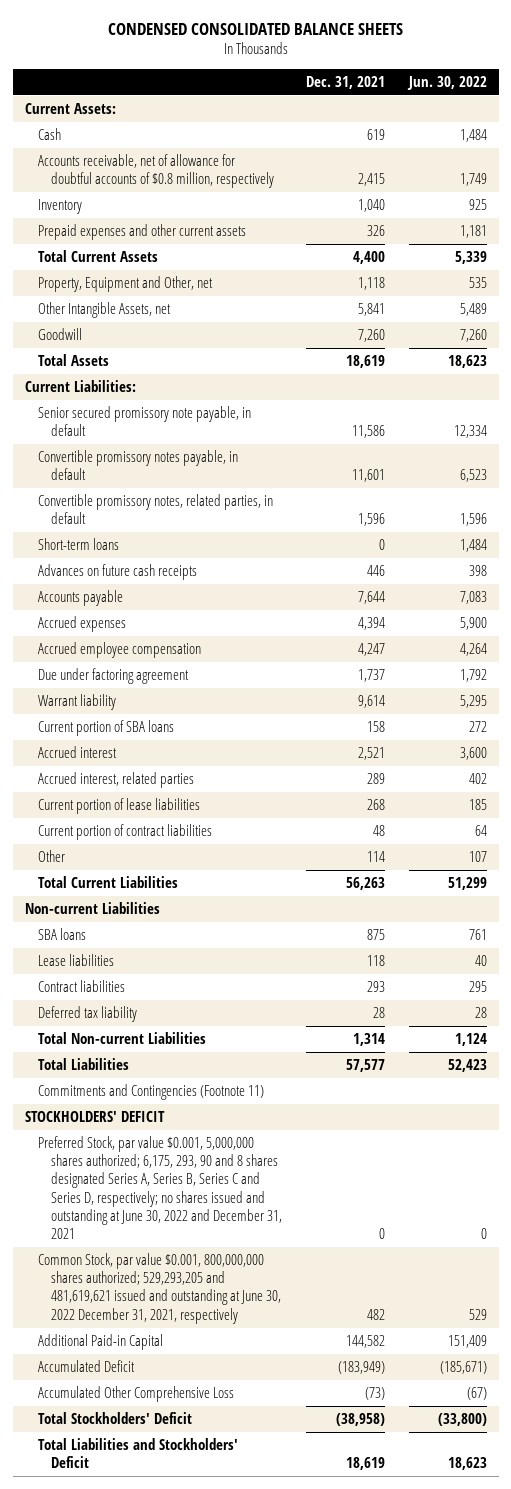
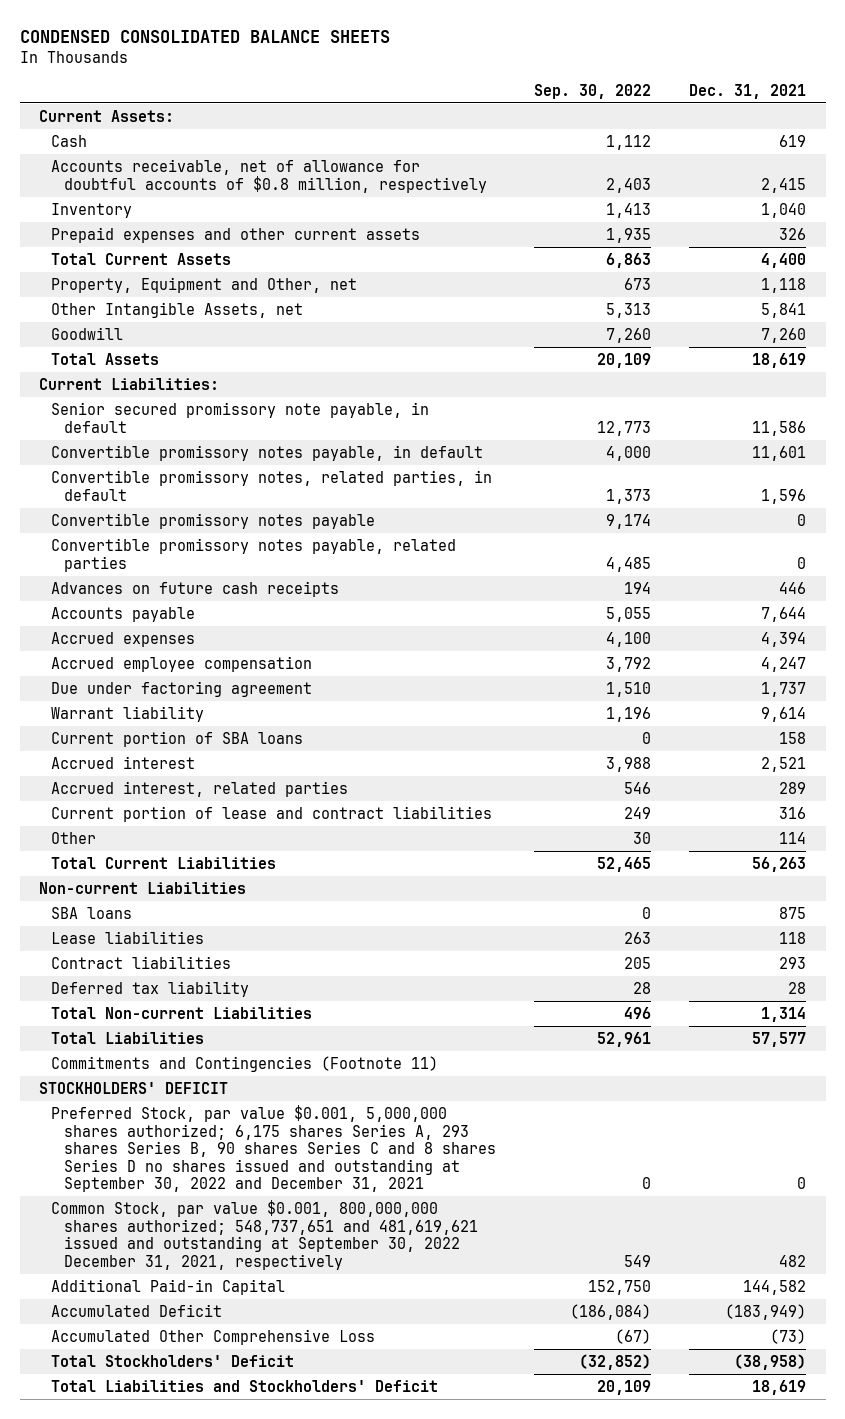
[406,75,487,90] Jun. 30, 2022 -> none
none -> [534,83,652,99] Sep. 30, 2022
[37,538,119,551] Short-term loans -> none
none -> [51,512,376,529] Convertible promissory notes payable
none -> [51,537,457,572] Convertible promissory notes payable, related parties
[37,798,200,815] Current portion of lease liabilities -> none
[37,824,212,841] Current portion of contract liabilities -> [51,805,493,822] Current portion of lease and contract liabilities
[373,825,386,837] 48 -> [779,806,807,819] 316
[37,1136,283,1239] Preferred Stock, par value $0.001, 5,000,000 shares authorized; 6,175, 293, 90 and 8 shares designated Series A, Series B, Series C and Series D, respectively; no shares issued and outstanding at June 30, 2022 and December 31, 2021 -> [51,1104,496,1193] Preferred Stock, par value $0.001, 5,000,000 shares authorized; 6,175 shares Series A, 293 shares Series B, 90 shares Series C and 8 shares Series D no shares issued and outstanding at September 30, 2022 and December 31, 2021
[37,1253,282,1324] Common Stock, par value $0.001, 800,000,000 shares authorized; 529,293,205 and 481,619,621 issued and outstanding at June 30, 2022 December 31, 2021, respectively -> [51,1199,478,1270] Common Stock, par value $0.001, 800,000,000 shares authorized; 548,737,651 and 481,619,621 issued and outstanding at September 30, 2022 December 31, 2021, respectively

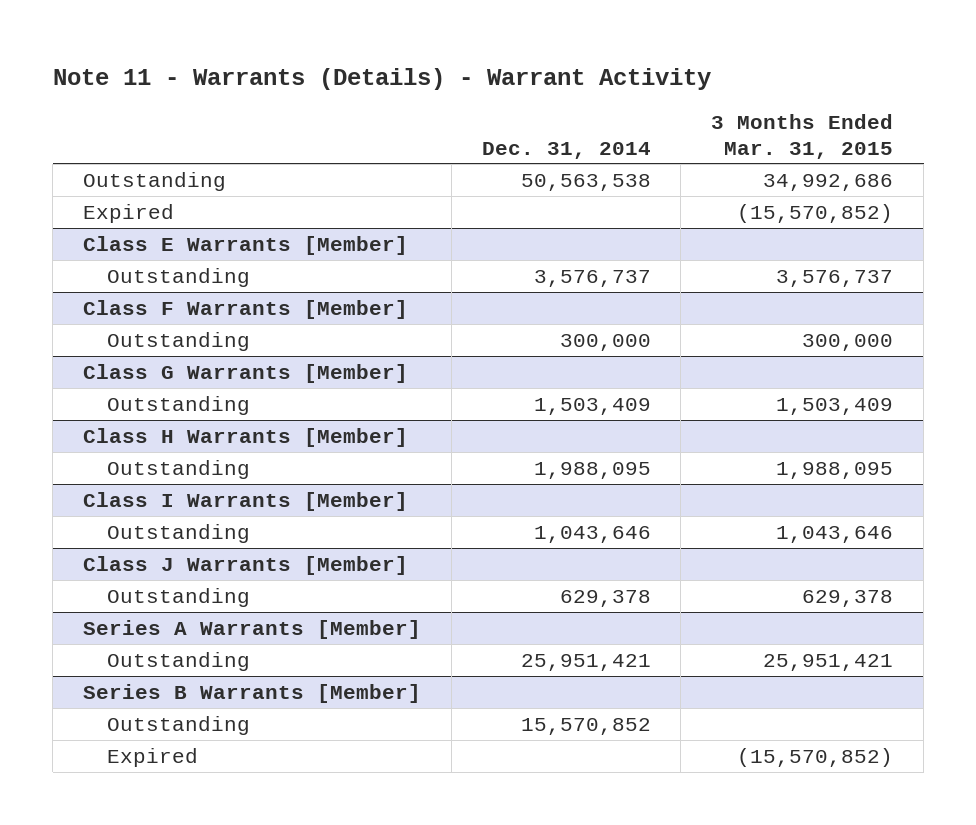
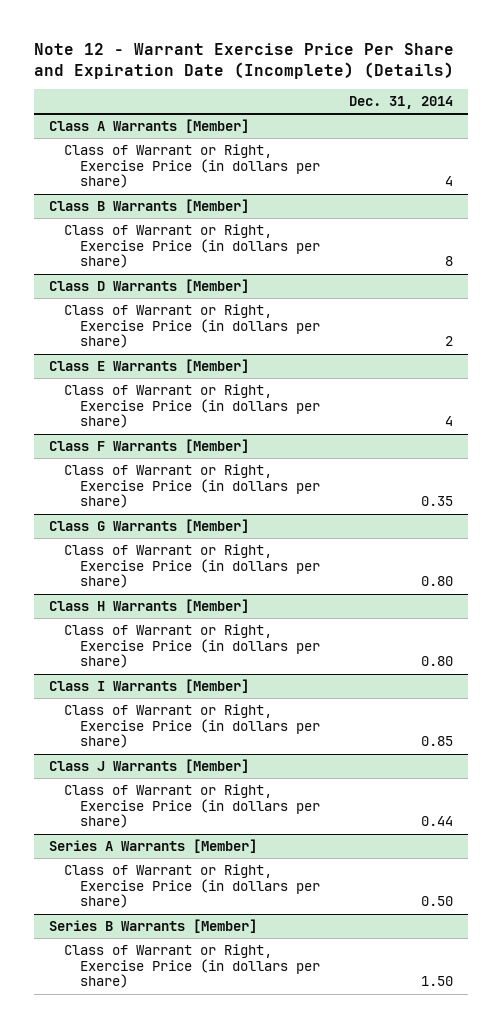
[52,68,711,91] Note 11 - Warrants (Details) - Warrant Activity -> [34,42,455,79] Note 12 - Warrant Exercise Price Per Share and Expiration Date (Incomplete) (Details)
[711,113,894,159] 3 Months Ended Mar. 31, 2015 -> none
[82,171,226,191] Outstanding -> none
[82,203,174,223] Expired -> none
none -> [48,118,249,133] Class A Warrants [Member]
none -> [64,143,321,189] Class of Warrant or Right, Exercise Price (in dollars per share)
none -> [48,198,249,213] Class B Warrants [Member]
none -> [64,223,321,269] Class of Warrant or Right, Exercise Price (in dollars per share)
none -> [48,278,249,293] Class D Warrants [Member]
none -> [64,303,321,349] Class of Warrant or Right, Exercise Price (in dollars per share)
[107,267,251,287] Outstanding -> none
none -> [64,383,321,429] Class of Warrant or Right, Exercise Price (in dollars per share)
[107,331,251,351] Outstanding -> none
none -> [64,463,321,509] Class of Warrant or Right, Exercise Price (in dollars per share)
[107,395,251,415] Outstanding -> none
none -> [64,543,321,589] Class of Warrant or Right, Exercise Price (in dollars per share)
[107,459,251,479] Outstanding -> none
none -> [64,623,321,669] Class of Warrant or Right, Exercise Price (in dollars per share)
[107,523,251,543] Outstanding -> none
none -> [64,703,321,749] Class of Warrant or Right, Exercise Price (in dollars per share)
[107,587,251,607] Outstanding -> none
none -> [64,783,321,829] Class of Warrant or Right, Exercise Price (in dollars per share)
[107,651,251,671] Outstanding -> none
none -> [64,863,321,909] Class of Warrant or Right, Exercise Price (in dollars per share)
[107,715,251,735] Outstanding -> none
[107,747,199,767] Expired -> none
none -> [64,943,321,989] Class of Warrant or Right, Exercise Price (in dollars per share)

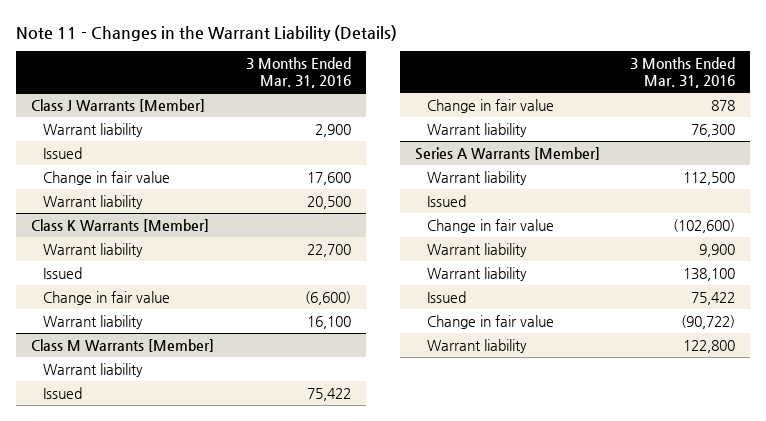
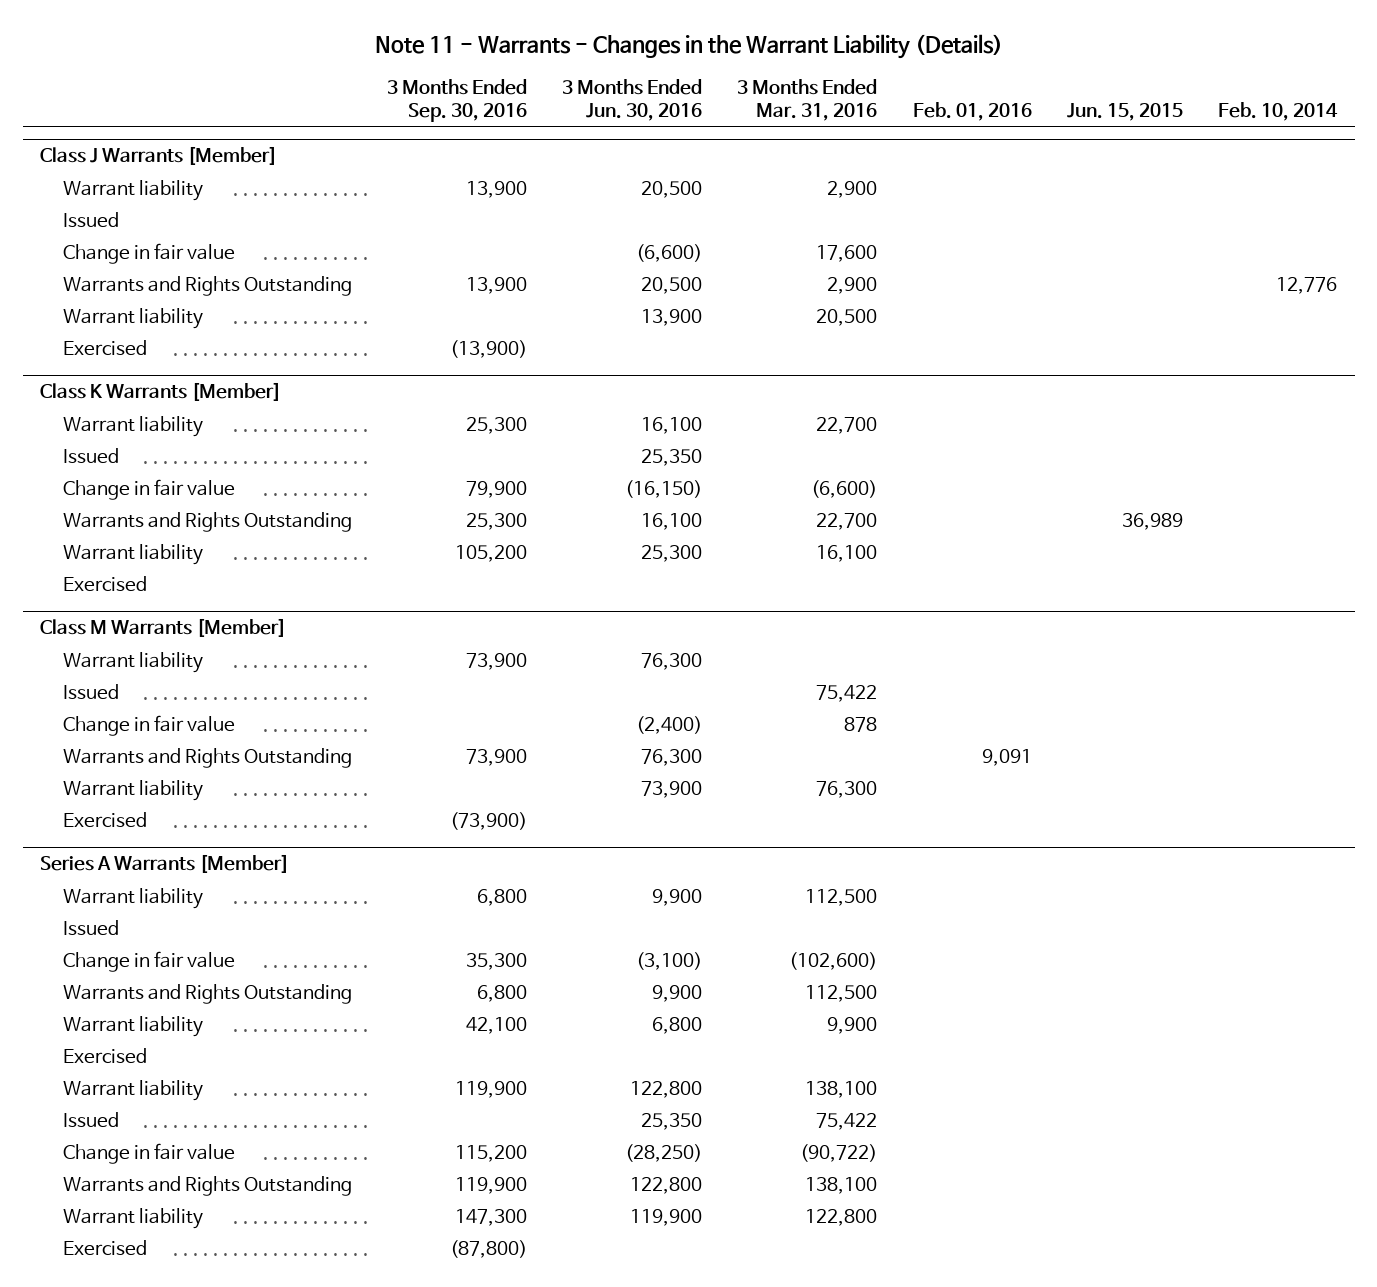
[16,24,398,41] Note 11 - Changes in the Warrant Liability (Details) -> [374,34,1003,60] Note 11 - Warrants - Changes in the Warrant Liability (Details)
none -> [387,79,528,123] 3 Months Ended Sep. 30, 2016
none -> [562,79,703,122] 3 Months Ended Jun. 30, 2016
none -> [912,102,1032,122] Feb. 01, 2016
none -> [1066,103,1183,122] Jun. 15, 2015
none -> [1218,102,1339,122] Feb. 10, 2014
none -> [62,276,352,297] Warrants and Rights Outstanding
none -> [62,340,147,357] Exercised
none -> [62,512,352,533] Warrants and Rights Outstanding
none -> [62,576,147,593] Exercised
none -> [62,748,352,769] Warrants and Rights Outstanding
none -> [62,812,147,829] Exercised
none -> [62,984,352,1005] Warrants and Rights Outstanding
none -> [62,1048,147,1065] Exercised
none -> [62,1176,352,1197] Warrants and Rights Outstanding
none -> [62,1240,147,1257] Exercised

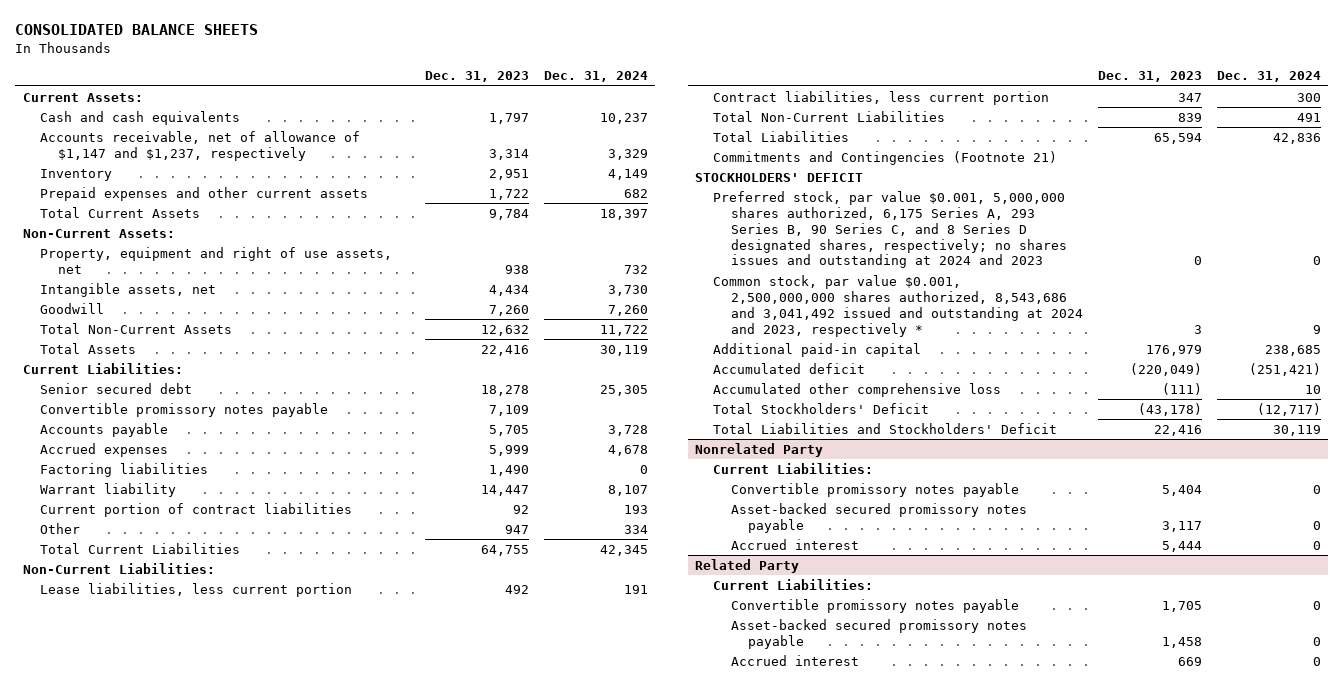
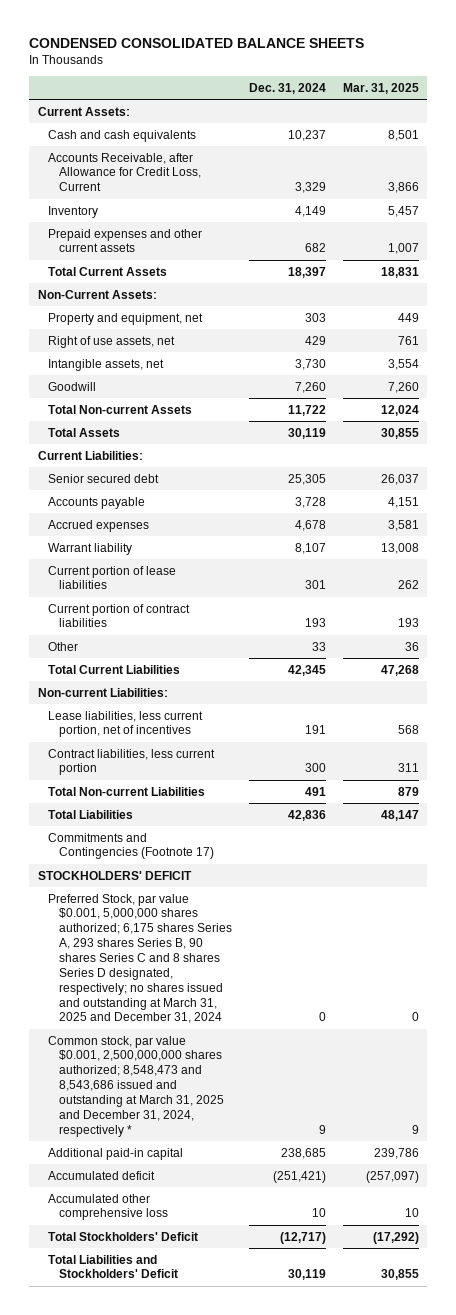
[15,24,259,36] CONSOLIDATED BALANCE SHEETS -> [29,37,365,48] CONDENSED CONSOLIDATED BALANCE SHEETS
[424,71,529,83] Dec. 31, 2023 -> none
none -> [342,82,419,94] Mar. 31, 2025
[40,130,361,161] Accounts receivable, net of allowance of $1,147 and $1,237, respectively -> [48,152,202,192] Accounts Receivable, after Allowance for Credit Loss, Current
[40,246,393,274] Property, equipment and right of use assets, net -> [48,312,204,325] Property and equipment, net
[623,264,648,274] 732 -> [305,312,327,322] 303
none -> [48,335,176,348] Right of use assets, net
[40,322,233,334] Total Non-Current Assets -> [48,404,193,414] Total Non-current Assets
[40,402,329,417] Convertible promissory notes payable -> none
[40,462,209,477] Factoring liabilities -> none
none -> [48,565,177,590] Current portion of lease liabilities
[623,524,648,534] 334 -> [312,641,327,651] 33
[22,562,215,574] Non-Current Liabilities: -> [37,687,168,697] Non-current Liabilities:
[40,582,353,597] Lease liabilities, less current portion -> [48,710,204,738] Lease liabilities, less current portion, net of incentives
[712,110,945,122] Total Non-Current Liabilities -> [48,786,206,796] Total Non-current Liabilities
[712,150,1057,165] Commitments and Contingencies (Footnote 21) -> [48,832,215,860] Commitments and Contingencies (Footnote 17)
[712,190,1067,269] Preferred stock, par value $0.001, 5,000,000 shares authorized, 6,175 Series A, 293 Series B, 90 Series C, and 8 Series D designated shares, respectively; no shares issues and outstanding at 2024 and 2023 -> [48,893,233,1024] Preferred Stock, par value $0.001, 5,000,000 shares authorized; 6,175 shares Series A, 293 shares Series B, 90 shares Series C and 8 shares Series D designated, respectively; no shares issued and outstanding at March 31, 2025 and December 31, 2024
[712,274,1083,337] Common stock, par value $0.001, 2,500,000,000 shares authorized, 8,543,686 and 3,041,492 issued and outstanding at 2024 and 2023, respectively * -> [48,1035,225,1137] Common stock, par value $0.001, 2,500,000,000 shares authorized; 8,548,473 and 8,543,686 issued and outstanding at March 31, 2025 and December 31, 2024, respectively *
[695,442,824,457] Nonrelated Party -> none
[712,462,873,474] Current Liabilities: -> none
[730,482,1019,497] Convertible promissory notes payable -> none
[730,502,1027,533] Asset-backed secured promissory notes payable -> none
[730,538,859,550] Accrued interest -> none
[695,558,800,573] Related Party -> none
[712,578,873,590] Current Liabilities: -> none
[730,598,1019,613] Convertible promissory notes payable -> none
[730,618,1027,649] Asset-backed secured promissory notes payable -> none
[730,654,859,666] Accrued interest -> none

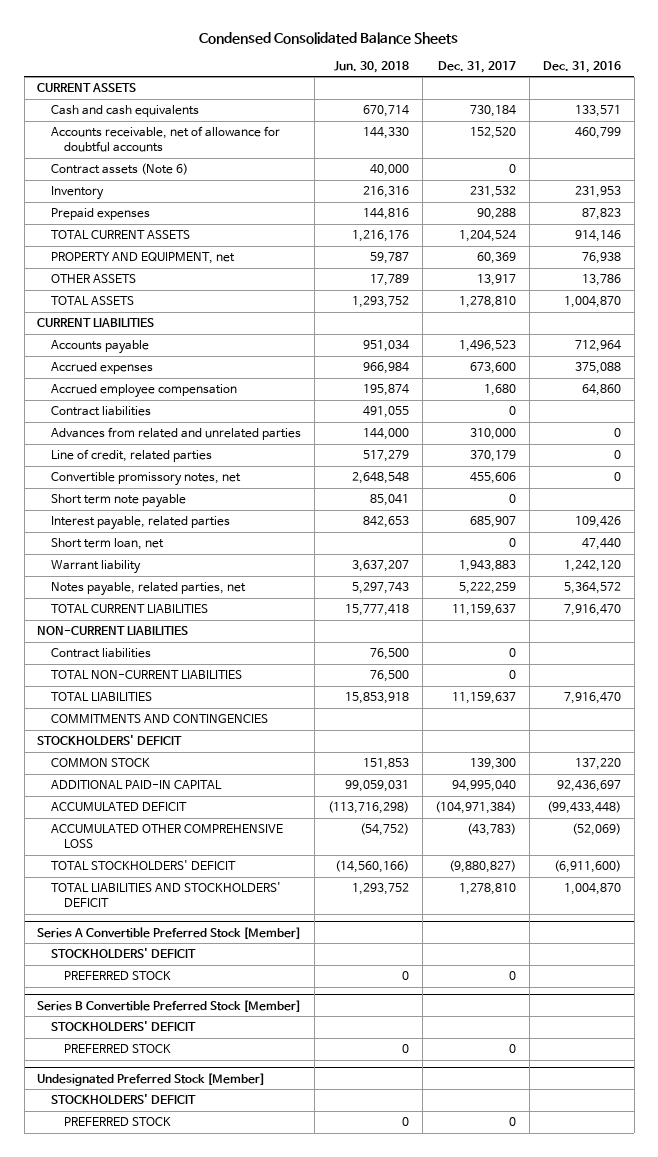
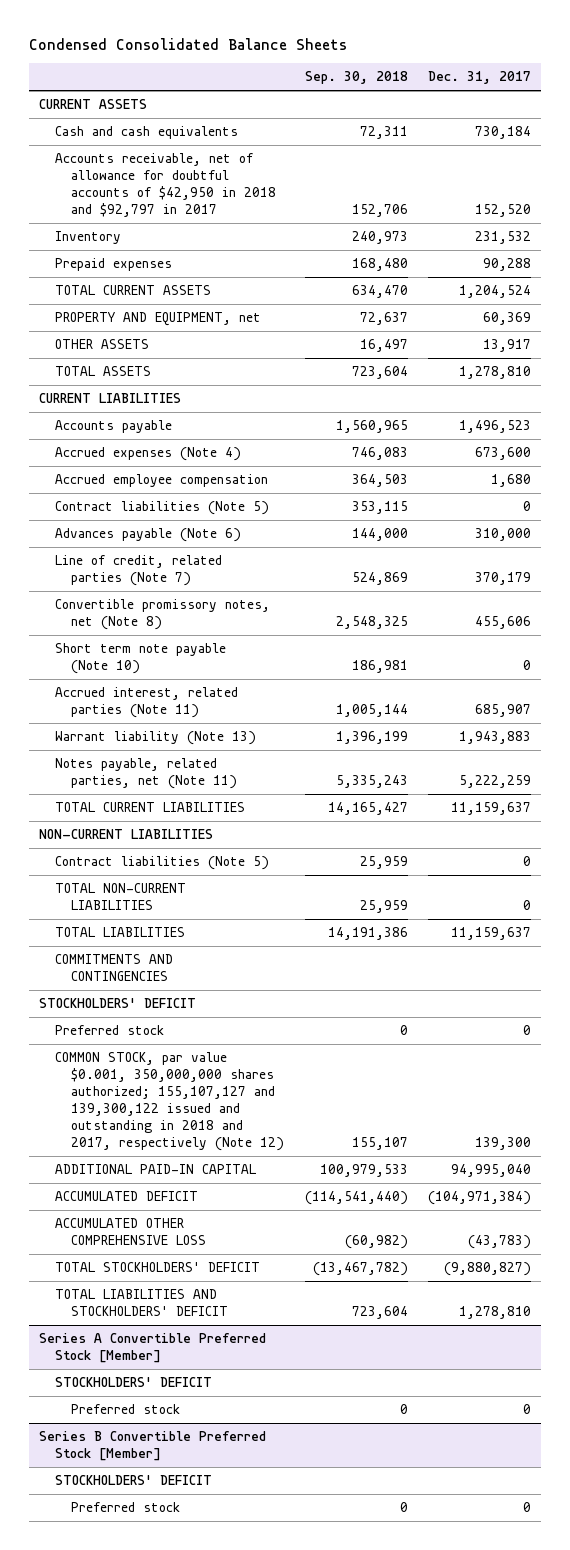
[333,60,409,73] Jun. 30, 2018 -> none
[542,60,621,73] Dec. 31, 2016 -> none
none -> [304,71,408,85] Sep. 30, 2018
[50,163,188,176] Contract assets (Note 6) -> none
[50,126,280,153] Accounts receivable, net of allowance for doubtful accounts -> [55,153,277,217] Accounts receivable, net of allowance for doubtful accounts of $42,950 in 2018 and $92,797 in 2017
[50,362,153,375] Accrued expenses -> [55,447,242,462] Accrued expenses (Note 4)
[50,538,164,551] Short term loan, net -> none
[50,406,151,417] Contract liabilities -> [55,501,270,516] Contract liabilities (Note 5)
[50,427,301,441] Advances from related and unrelated parties -> [55,528,242,543] Advances payable (Note 6)
[50,449,212,463] Line of credit, related parties -> [55,555,223,587] Line of credit, related parties (Note 7)
[50,472,241,487] Convertible promissory notes, net -> [55,599,271,631] Convertible promissory notes, net (Note 8)
[50,494,186,509] Short term note payable -> [55,643,227,675] Short term note payable (Note 10)
[50,516,230,531] Interest payable, related parties -> [55,687,239,719] Accrued interest, related parties (Note 11)
[50,560,141,575] Warrant liability -> [55,731,257,746] Warrant liability (Note 13)
[50,582,246,597] Notes payable, related parties, net -> [55,758,238,790] Notes payable, related parties, net (Note 11)
[50,648,151,659] Contract liabilities -> [55,856,270,871] Contract liabilities (Note 5)
none -> [55,1025,165,1036] Preferred stock
[50,758,150,768] COMMON STOCK -> [55,1052,285,1151] COMMON STOCK, par value $0.001, 350,000,000 shares authorized; 155,107,127 and 139,300,122 issued and outstanding in 2018 and 2017, respectively (Note 12)
[64,971,172,981] PREFERRED STOCK -> [71,1404,181,1415] Preferred stock
[37,1072,266,1086] Undesignated Preferred Stock [Member] -> none
[50,1094,196,1106] STOCKHOLDERS' DEFICIT -> none
[64,1117,172,1127] PREFERRED STOCK -> none
[64,1044,172,1054] PREFERRED STOCK -> [71,1502,181,1513] Preferred stock

